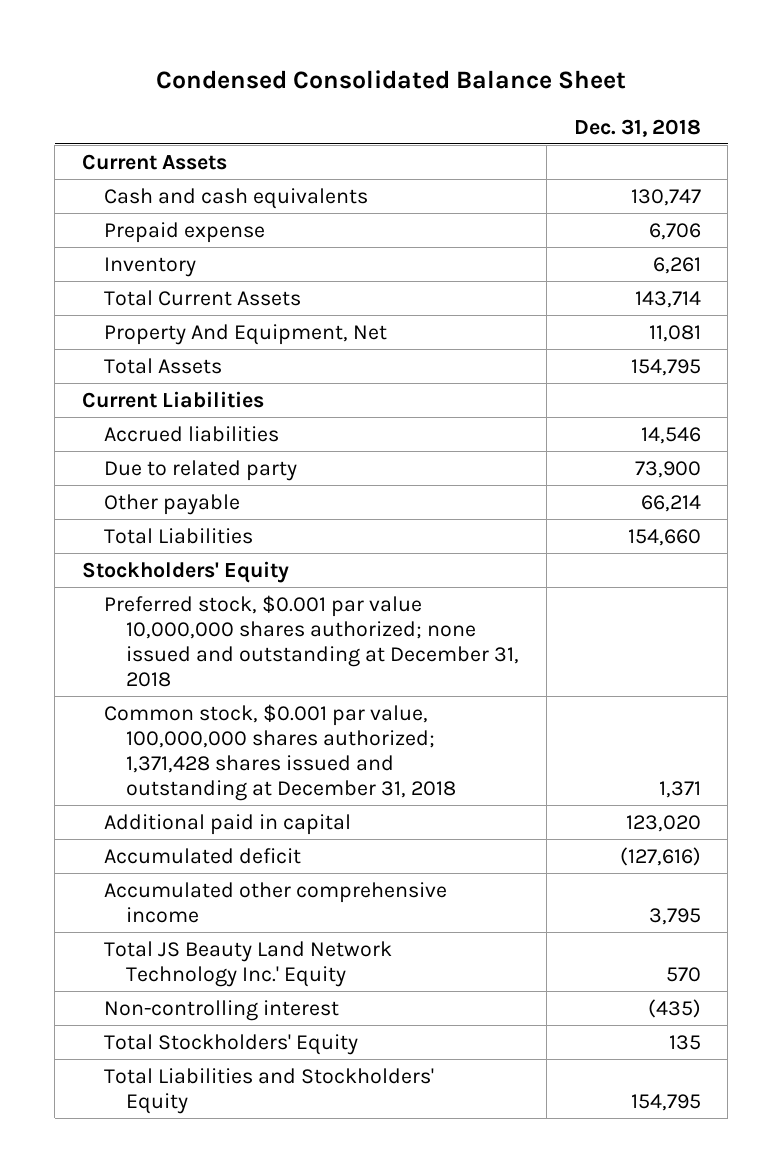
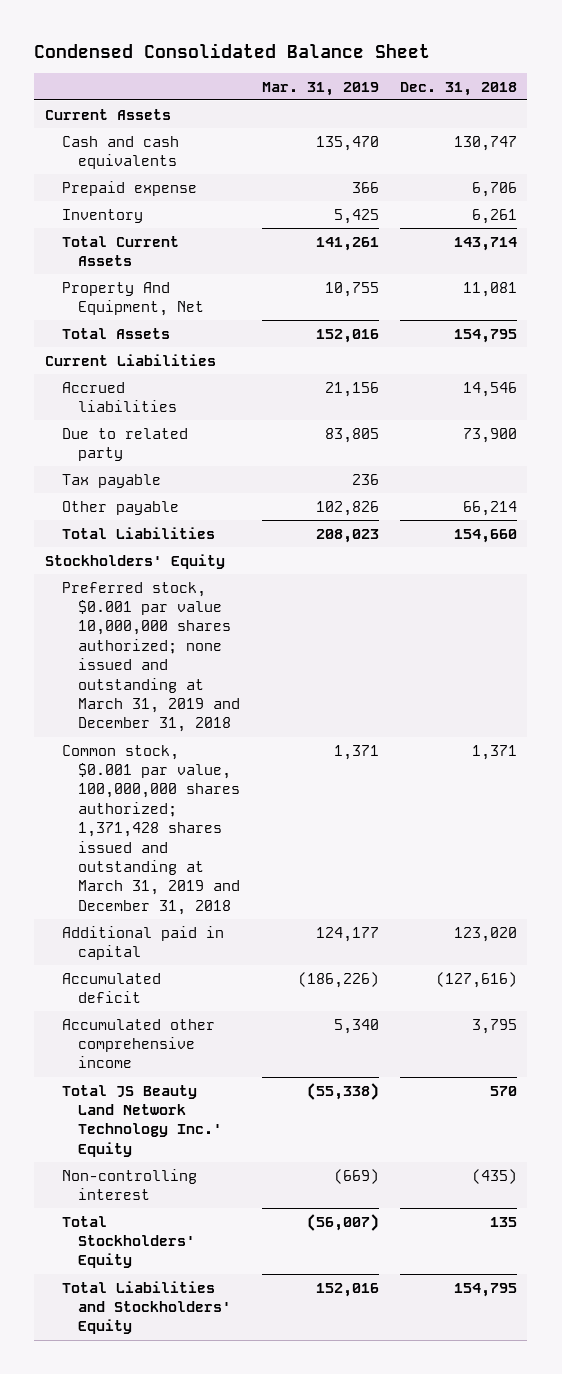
none -> [261,81,379,96] Mar. 31, 2019
none -> [61,473,161,488] Tax payable
[104,594,519,688] Preferred stock, $0.001 par value 10,000,000 shares authorized; none issued and outstanding at December 31, 2018 -> [61,581,241,733] Preferred stock, $0.001 par value 10,000,000 shares authorized; none issued and outstanding at March 31, 2019 and December 31, 2018
[104,703,456,802] Common stock, $0.001 par value, 100,000,000 shares authorized; 1,371,428 shares issued and outstanding at December 31, 2018 -> [61,744,241,915] Common stock, $0.001 par value, 100,000,000 shares authorized; 1,371,428 shares issued and outstanding at March 31, 2019 and December 31, 2018

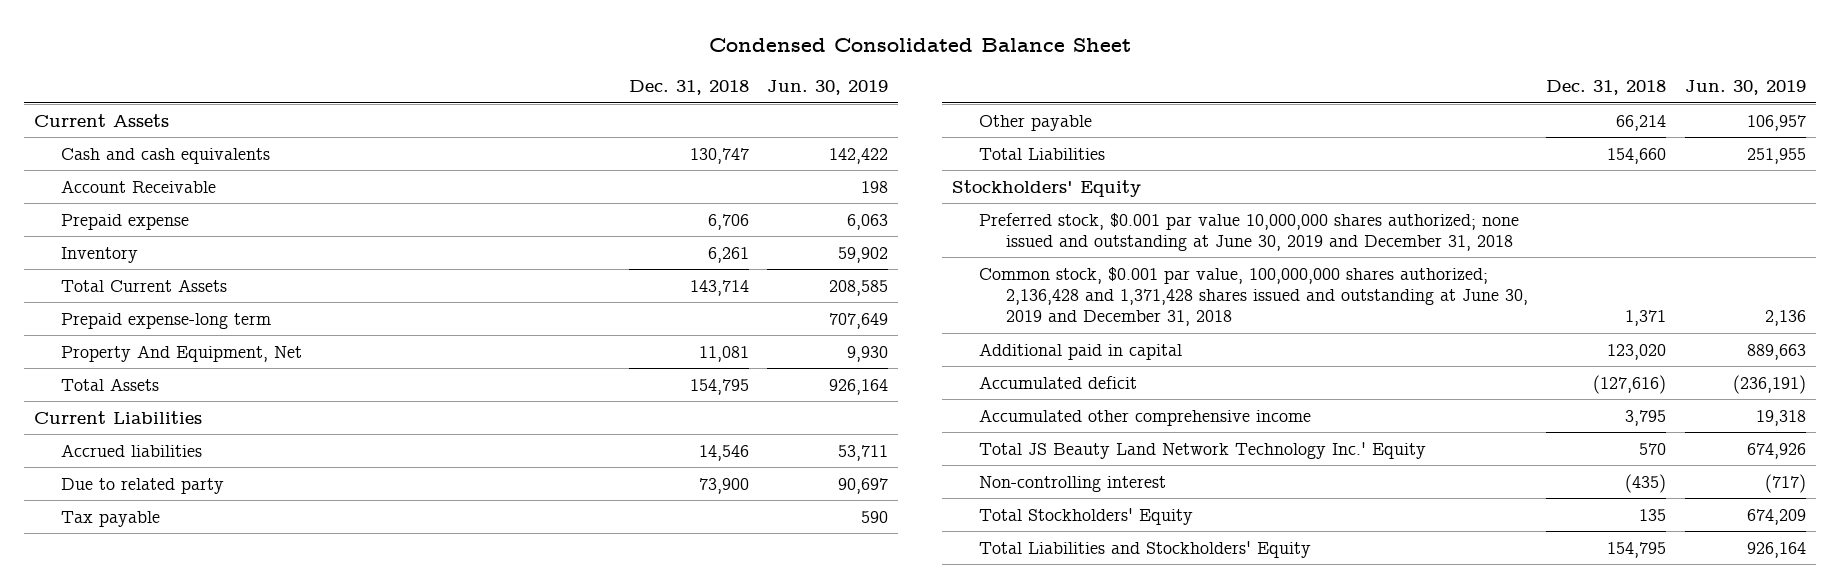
[261,81,379,96] Mar. 31, 2019 -> none
none -> [767,80,889,96] Jun. 30, 2019
none -> [60,179,216,193] Account Receivable
none -> [60,312,271,329] Prepaid expense-long term
[61,581,241,733] Preferred stock, $0.001 par value 10,000,000 shares authorized; none issued and outstanding at March 31, 2019 and December 31, 2018 -> [978,212,1519,251] Preferred stock, $0.001 par value 10,000,000 shares authorized; none issued and outstanding at June 30, 2019 and December 31, 2018
[61,744,241,915] Common stock, $0.001 par value, 100,000,000 shares authorized; 1,371,428 shares issued and outstanding at March 31, 2019 and December 31, 2018 -> [978,266,1528,327] Common stock, $0.001 par value, 100,000,000 shares authorized; 2,136,428 and 1,371,428 shares issued and outstanding at June 30, 2019 and December 31, 2018

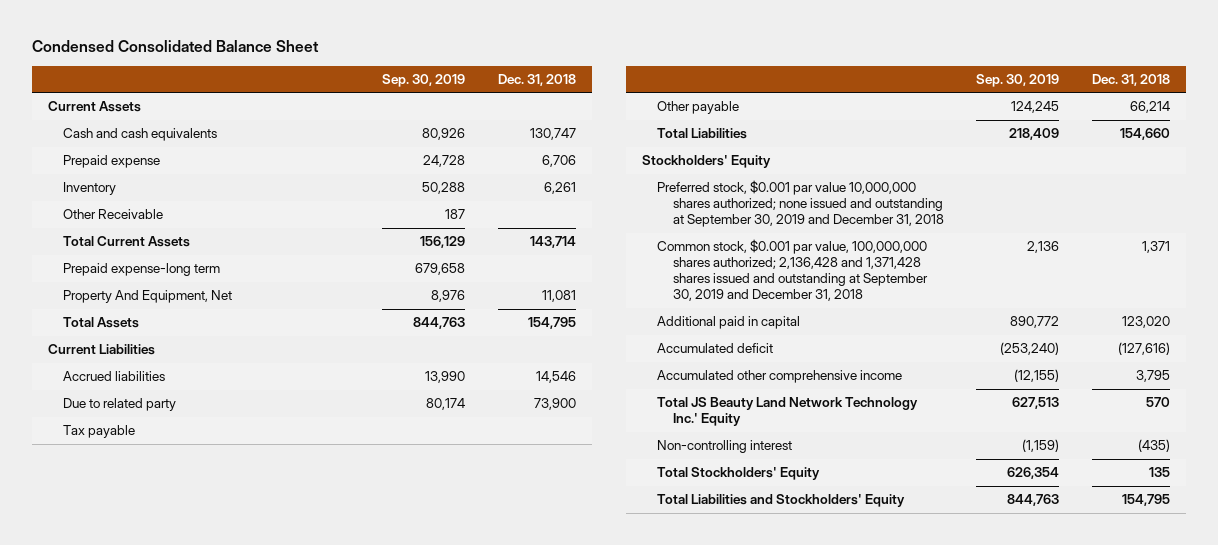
[767,80,889,96] Jun. 30, 2019 -> none
none -> [382,73,466,87] Sep. 30, 2019
[60,179,216,193] Account Receivable -> none
none -> [63,209,164,220] Other Receivable
[978,212,1519,251] Preferred stock, $0.001 par value 10,000,000 shares authorized; none issued and outstanding at June 30, 2019 and December 31, 2018 -> [657,180,944,228] Preferred stock, $0.001 par value 10,000,000 shares authorized; none issued and outstanding at September 30, 2019 and December 31, 2018
[978,266,1528,327] Common stock, $0.001 par value, 100,000,000 shares authorized; 2,136,428 and 1,371,428 shares issued and outstanding at June 30, 2019 and December 31, 2018 -> [657,239,928,302] Common stock, $0.001 par value, 100,000,000 shares authorized; 2,136,428 and 1,371,428 shares issued and outstanding at September 30, 2019 and December 31, 2018

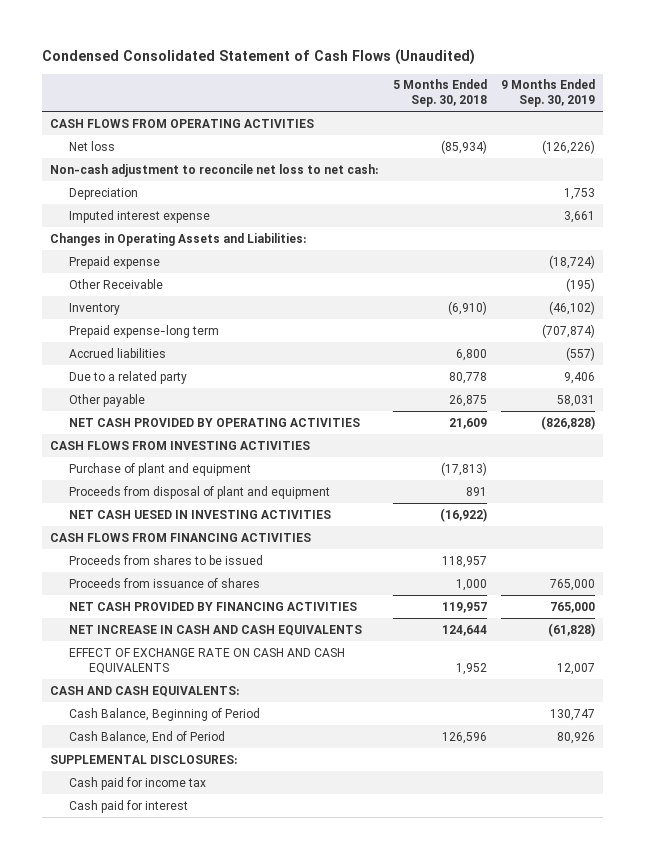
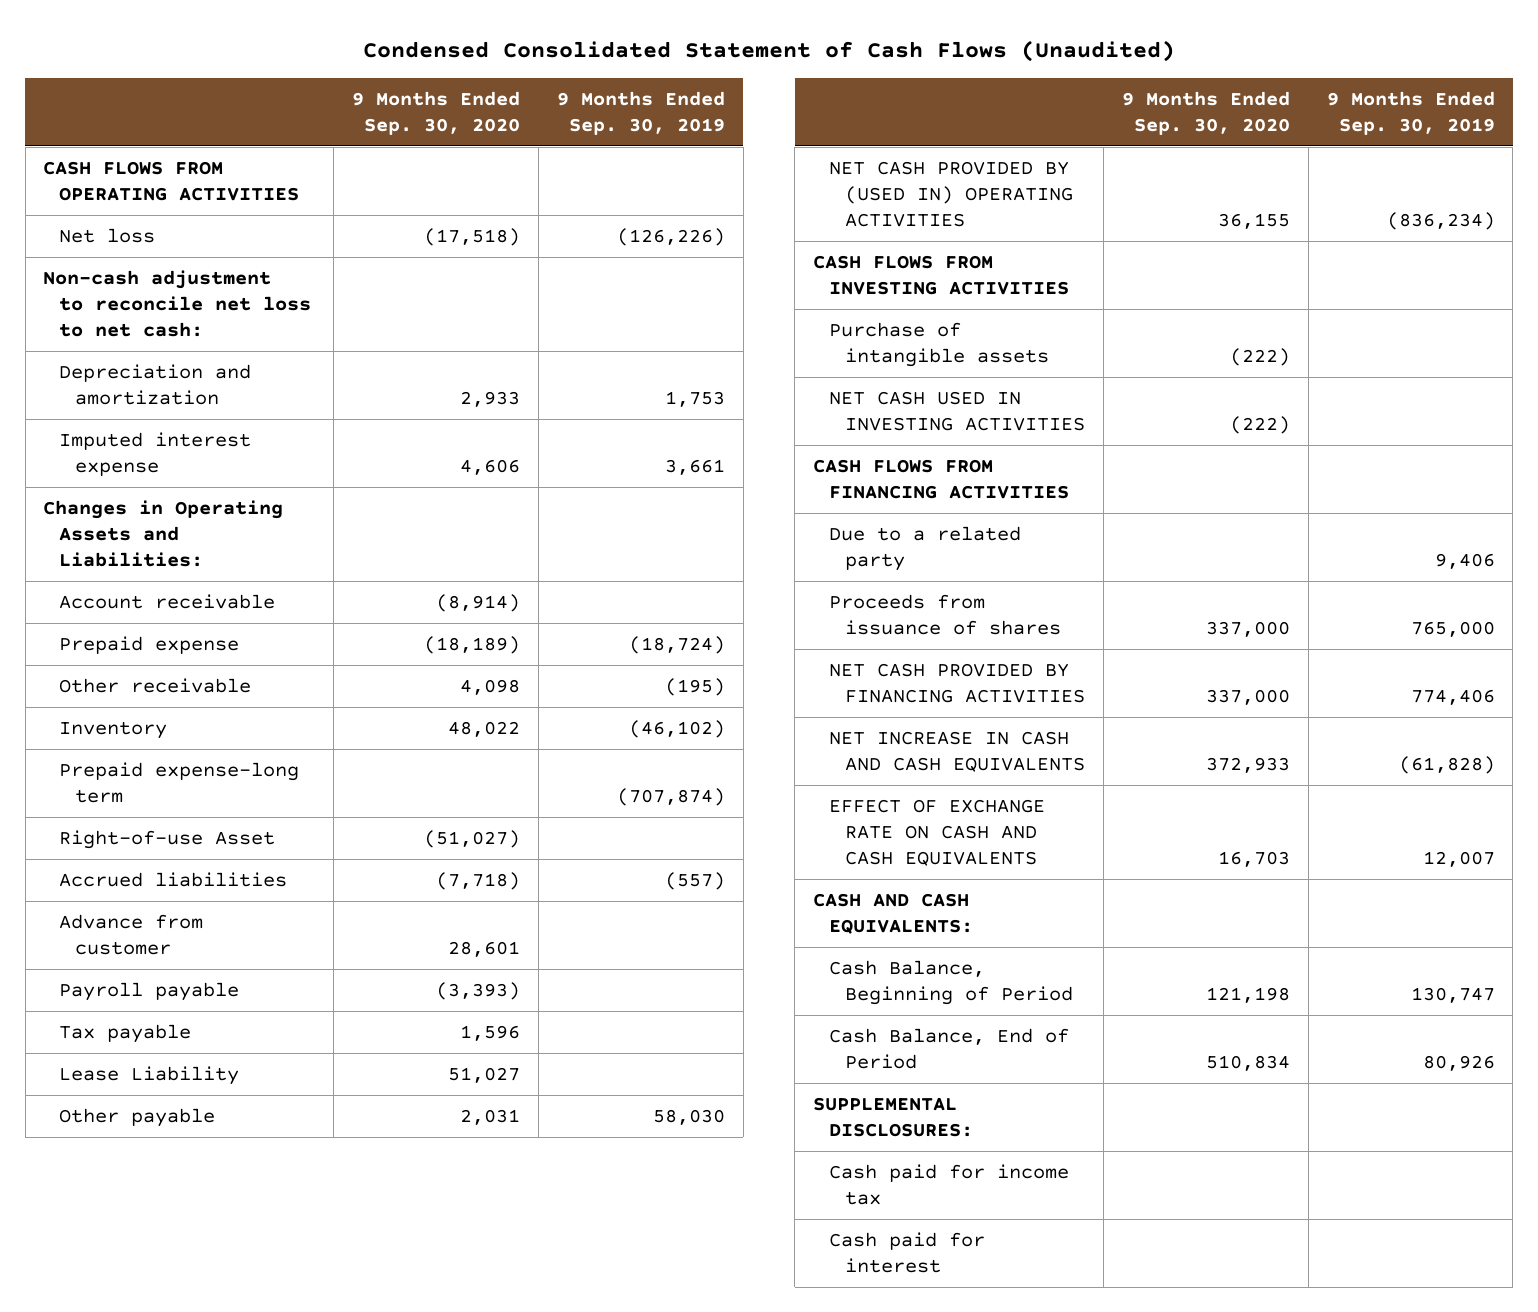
[392,79,487,108] 5 Months Ended Sep. 30, 2018 -> none
none -> [351,90,520,135] 9 Months Ended Sep. 30, 2020
[69,187,139,200] Depreciation -> [59,364,252,406] Depreciation and amortization
none -> [59,594,276,610] Account receivable
[69,278,164,289] Other Receivable -> [59,678,252,694] Other receivable
none -> [59,830,276,850] Right-of-use Asset
none -> [59,914,204,956] Advance from customer
none -> [59,982,240,1002] Payroll payable
none -> [59,1024,192,1044] Tax payable
none -> [59,1066,240,1086] Lease Liability
[557,394,596,407] 58,031 -> [652,1109,725,1126] 58,030
[69,417,361,427] NET CASH PROVIDED BY OPERATING ACTIVITIES -> [829,161,1073,228] NET CASH PROVIDED BY (USED IN) OPERATING ACTIVITIES
[541,415,596,430] (826,828) -> [1386,212,1495,231] (836,234)
[69,462,252,476] Purchase of plant and equipment -> none
[69,485,331,499] Proceeds from disposal of plant and equipment -> none
none -> [829,322,1049,368] Purchase of intangible assets
[69,509,332,519] NET CASH UESED IN INVESTING ACTIVITIES -> [829,391,1085,432] NET CASH USED IN INVESTING ACTIVITIES
[69,554,264,565] Proceeds from shares to be issued -> none
[69,370,188,384] Due to a related party -> [829,526,1022,572] Due to a related party
[550,601,596,613] 765,000 -> [1410,689,1495,706] 774,406

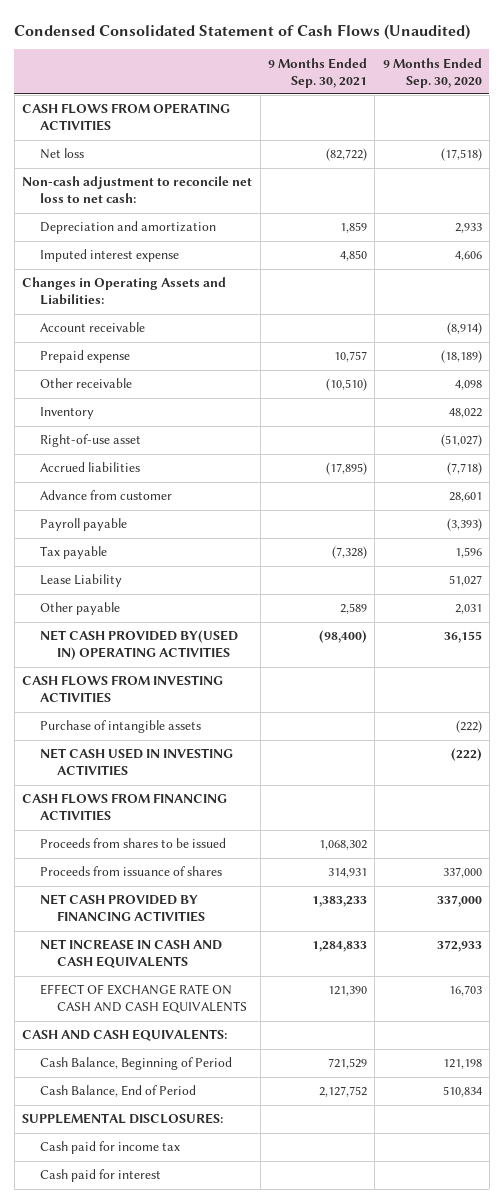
[556,90,725,135] 9 Months Ended Sep. 30, 2019 -> none
none -> [267,57,367,88] 9 Months Ended Sep. 30, 2021
[59,762,300,804] Prepaid expense-long term -> none
[59,830,276,850] Right-of-use Asset -> [39,434,141,448] Right-of-use asset
[829,161,1073,228] NET CASH PROVIDED BY (USED IN) OPERATING ACTIVITIES -> [39,630,238,661] NET CASH PROVIDED BY(USED IN) OPERATING ACTIVITIES
[829,526,1022,572] Due to a related party -> none
none -> [39,838,226,849] Proceeds from shares to be issued

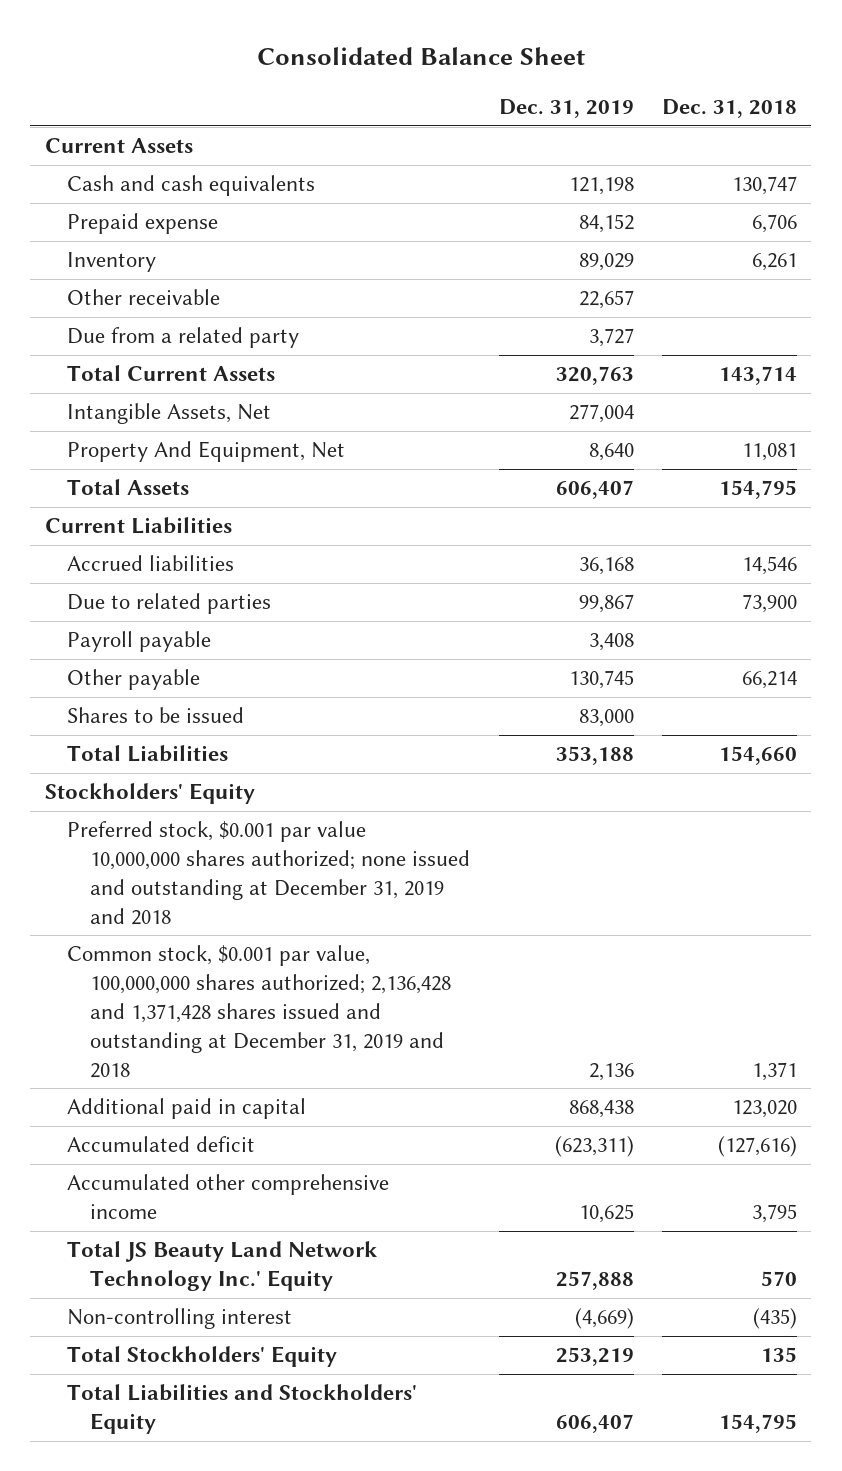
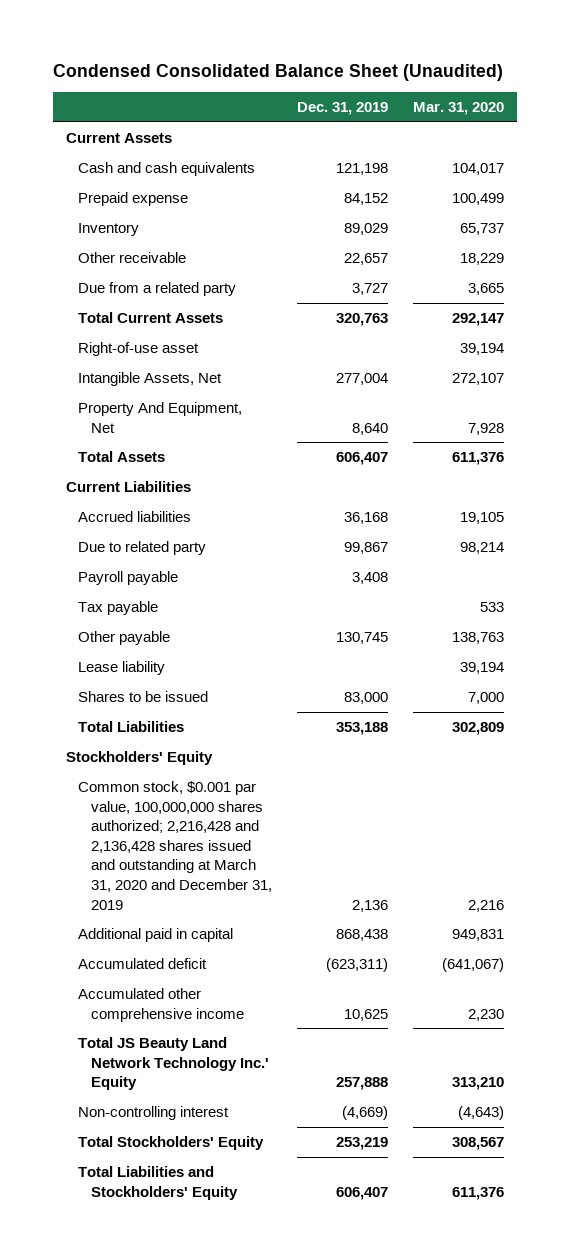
[256,47,585,66] Consolidated Balance Sheet -> [52,63,503,81] Condensed Consolidated Balance Sheet (Unaudited)
[662,99,798,119] Dec. 31, 2018 -> none
none -> [413,101,505,115] Mar. 31, 2020
none -> [78,342,200,357] Right-of-use asset
[67,593,272,615] Due to related parties -> [78,541,207,556] Due to related party
none -> [78,601,159,616] Tax payable
none -> [78,661,166,676] Lease liability
[67,821,470,925] Preferred stock, $0.001 par value 10,000,000 shares authorized; none issued and outstanding at December 31, 2019 and 2018 -> none
[67,945,451,1078] Common stock, $0.001 par value, 100,000,000 shares authorized; 2,136,428 and 1,371,428 shares issued and outstanding at December 31, 2019 and 2018 -> [78,781,272,910] Common stock, $0.001 par value, 100,000,000 shares authorized; 2,216,428 and 2,136,428 shares issued and outstanding at March 31, 2020 and December 31, 2019

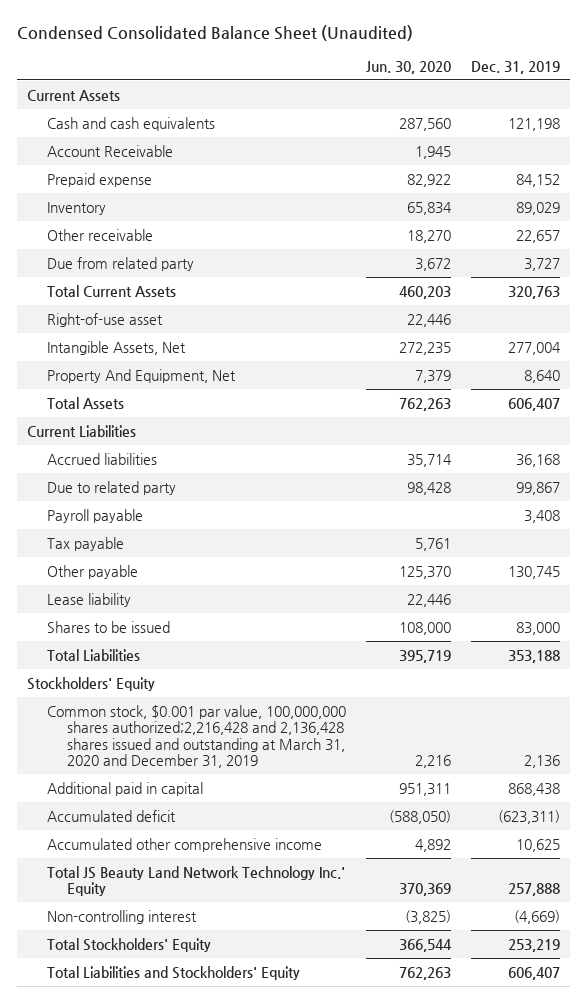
[413,101,505,115] Mar. 31, 2020 -> none
none -> [366,60,452,74] Jun. 30, 2020
none -> [47,144,174,157] Account Receivable
[78,282,237,297] Due from a related party -> [47,256,195,271] Due from related party
[78,781,272,910] Common stock, $0.001 par value, 100,000,000 shares authorized; 2,216,428 and 2,136,428 shares issued and outstanding at March 31, 2020 and December 31, 2019 -> [47,704,347,769] Common stock, $0.001 par value, 100,000,000 shares authorized;2,216,428 and 2,136,428 shares issued and outstanding at March 31, 2020 and December 31, 2019

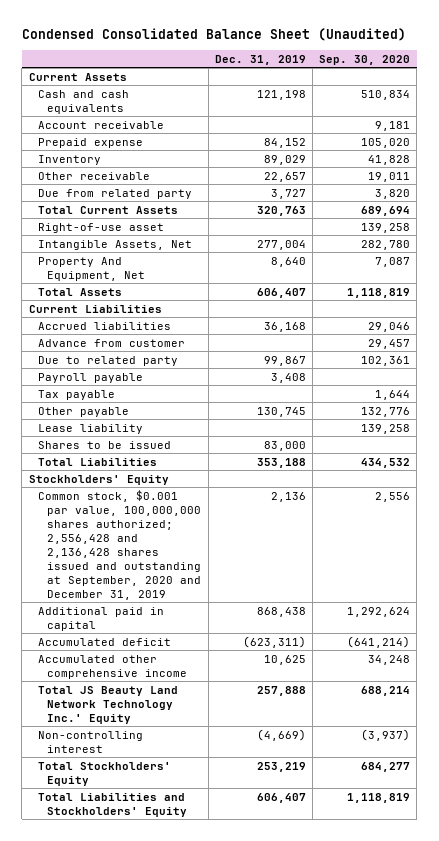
[366,60,452,74] Jun. 30, 2020 -> none
none -> [319,54,411,65] Sep. 30, 2020
[47,144,174,157] Account Receivable -> [38,120,165,129] Account receivable
none -> [38,338,186,347] Advance from customer
[47,704,347,769] Common stock, $0.001 par value, 100,000,000 shares authorized;2,216,428 and 2,136,428 shares issued and outstanding at March 31, 2020 and December 31, 2019 -> [38,489,202,600] Common stock, $0.001 par value, 100,000,000 shares authorized; 2,556,428 and 2,136,428 shares issued and outstanding at September, 2020 and December 31, 2019

